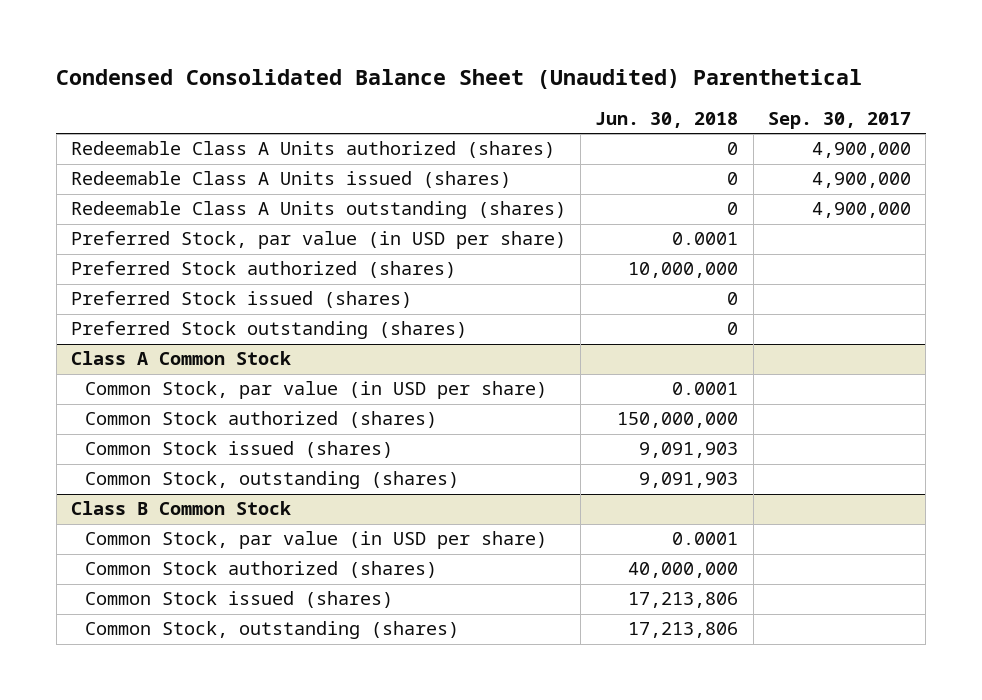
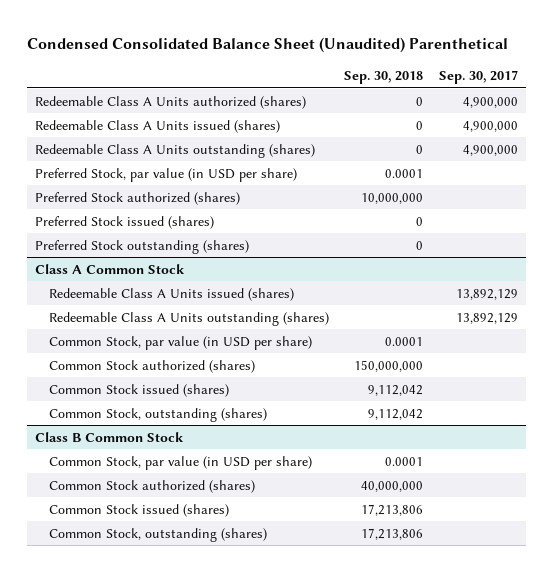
[595,112,739,129] Jun. 30, 2018 -> none
none -> [344,71,424,85] Sep. 30, 2018
none -> [48,287,294,301] Redeemable Class A Units issued (shares)
none -> [48,311,329,326] Redeemable Class A Units outstanding (shares)

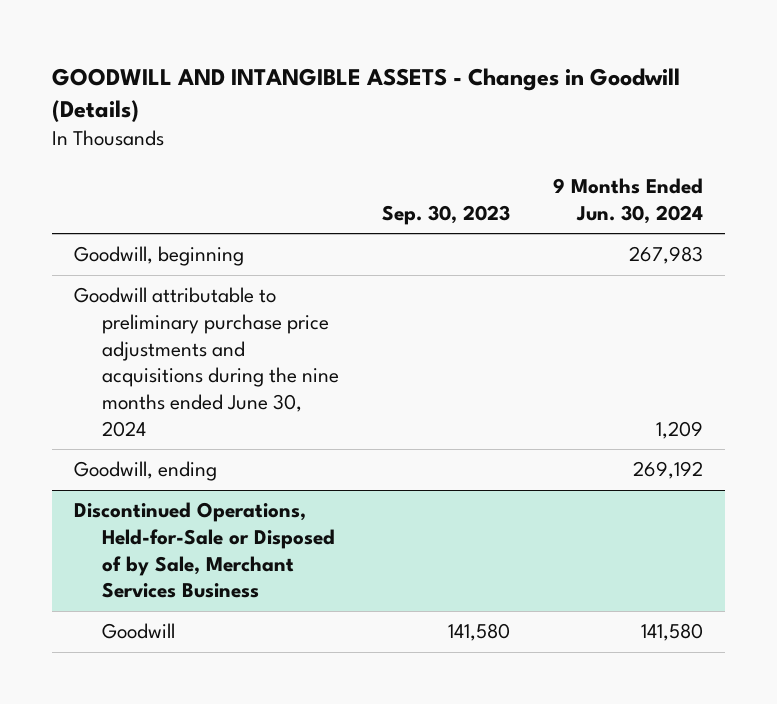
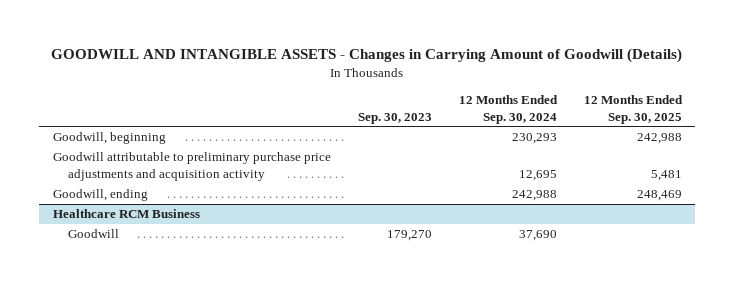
[52,67,681,122] GOODWILL AND INTANGIBLE ASSETS - Changes in Goodwill (Details) -> [51,48,683,64] GOODWILL AND INTANGIBLE ASSETS - Changes in Carrying Amount of Goodwill (Details)
[553,177,704,224] 9 Months Ended Jun. 30, 2024 -> none
none -> [458,94,558,124] 12 Months Ended Sep. 30, 2024
none -> [583,94,683,124] 12 Months Ended Sep. 30, 2025
[73,287,340,437] Goodwill attributable to preliminary purchase price adjustments and acquisitions during the nine months ended June 30, 2024 -> [52,152,331,181] Goodwill attributable to preliminary purchase price adjustments and acquisition activity
[73,502,336,599] Discontinued Operations, Held-for-Sale or Disposed of by Sale, Merchant Services Business -> none
[102,623,176,640] Goodwill -> none
none -> [52,209,200,219] Healthcare RCM Business
none -> [67,229,119,239] Goodwill

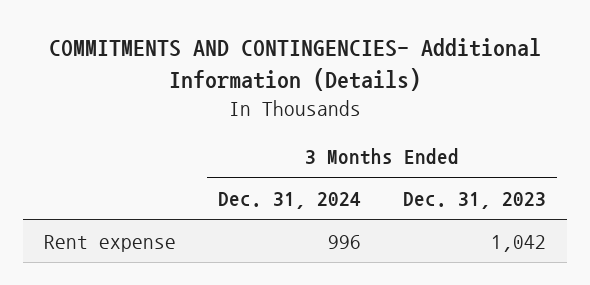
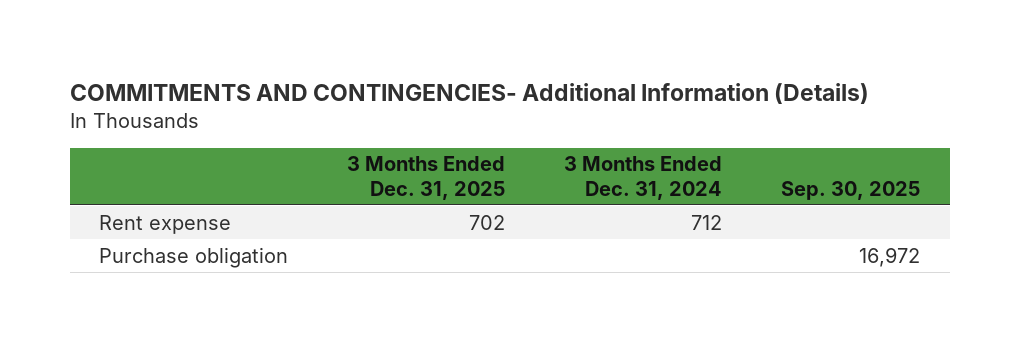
[403,191,547,209] Dec. 31, 2023 -> none
none -> [347,156,506,200] 3 Months Ended Dec. 31, 2025
none -> [781,180,921,200] Sep. 30, 2025
[327,234,361,249] 996 -> [691,214,723,230] 712
none -> [99,246,289,268] Purchase obligation

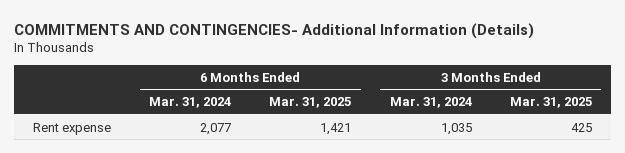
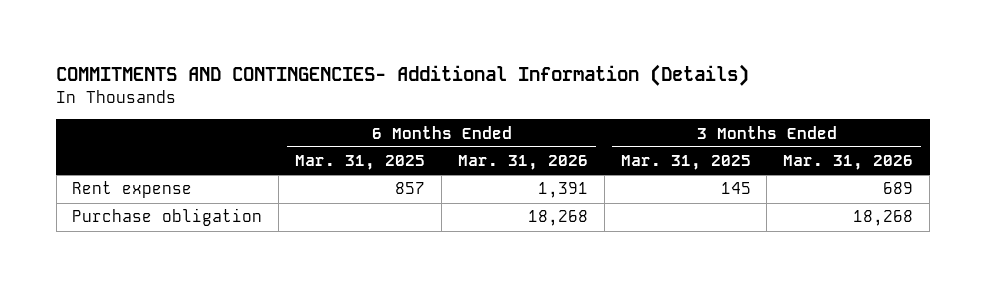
[149,97,232,109] Mar. 31, 2024 -> none
[389,97,472,109] Mar. 31, 2024 -> none
none -> [457,155,588,171] Mar. 31, 2026
none -> [783,155,914,171] Mar. 31, 2026
[320,122,352,135] 1,421 -> [395,182,426,195] 857
[570,122,592,132] 425 -> [720,182,751,195] 145
none -> [72,208,263,227] Purchase obligation

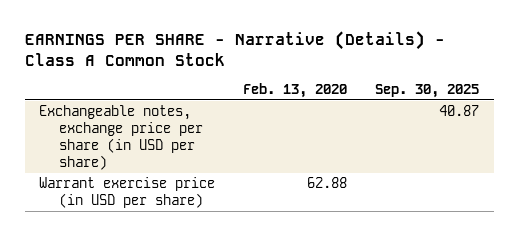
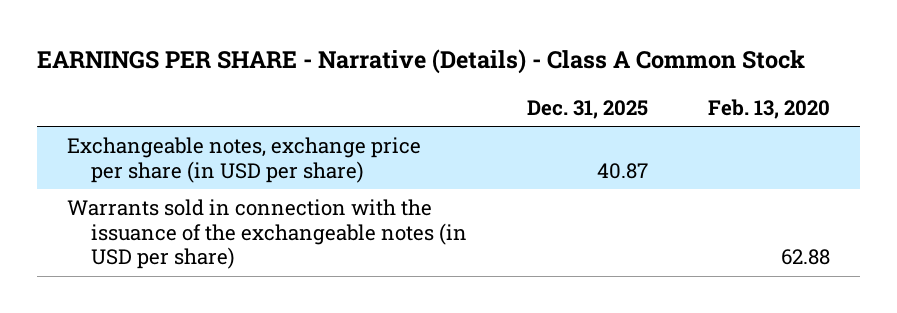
[375,84,480,99] Sep. 30, 2025 -> none
none -> [527,99,649,119] Dec. 31, 2025
[38,176,215,208] Warrant exercise price (in USD per share) -> [66,199,468,270] Warrants sold in connection with the issuance of the exchangeable notes (in USD per share)

